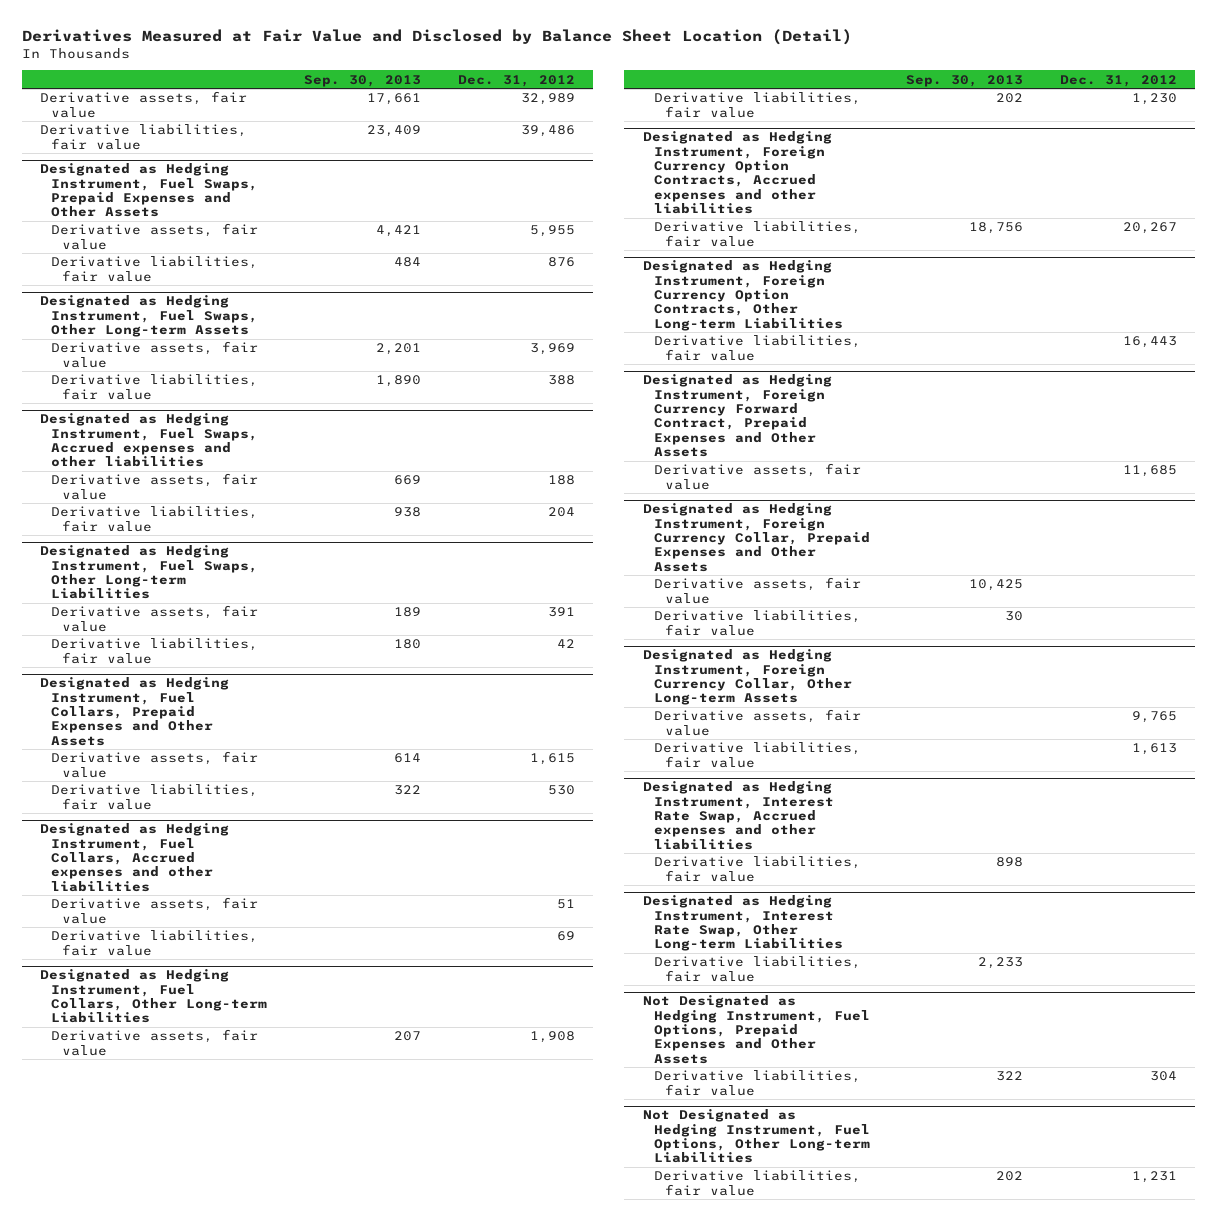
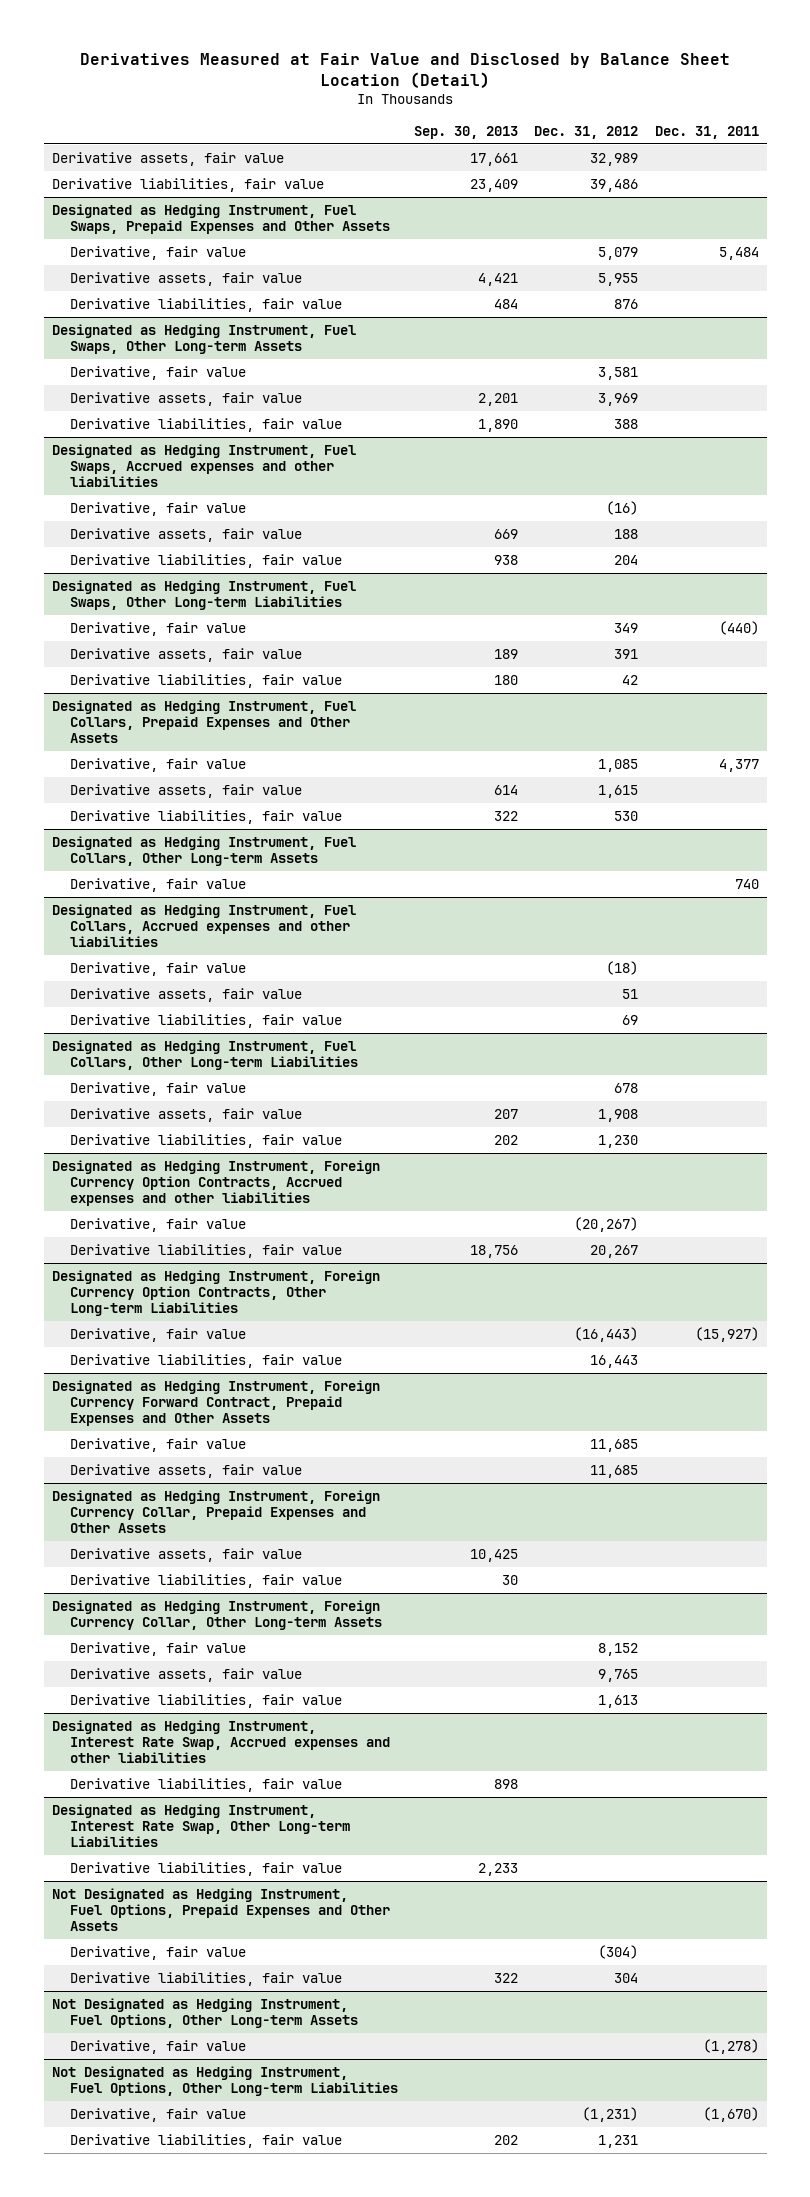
none -> [654,125,759,139] Dec. 31, 2011
none -> [70,246,247,261] Derivative, fair value
none -> [70,366,247,381] Derivative, fair value
none -> [70,502,247,517] Derivative, fair value
none -> [70,622,247,637] Derivative, fair value
none -> [70,758,247,773] Derivative, fair value
none -> [51,836,356,866] Designated as Hedging Instrument, Fuel Collars, Other Long-term Assets
none -> [70,878,247,893] Derivative, fair value
none -> [70,962,247,977] Derivative, fair value
none -> [70,1082,247,1097] Derivative, fair value
none -> [70,1218,247,1233] Derivative, fair value
none -> [70,1328,247,1343] Derivative, fair value
none -> [70,1438,247,1453] Derivative, fair value
none -> [70,1642,247,1657] Derivative, fair value
none -> [70,1946,247,1961] Derivative, fair value
none -> [51,1998,359,2028] Not Designated as Hedging Instrument, Fuel Options, Other Long-term Assets
none -> [70,2040,247,2055] Derivative, fair value
none -> [70,2108,247,2123] Derivative, fair value

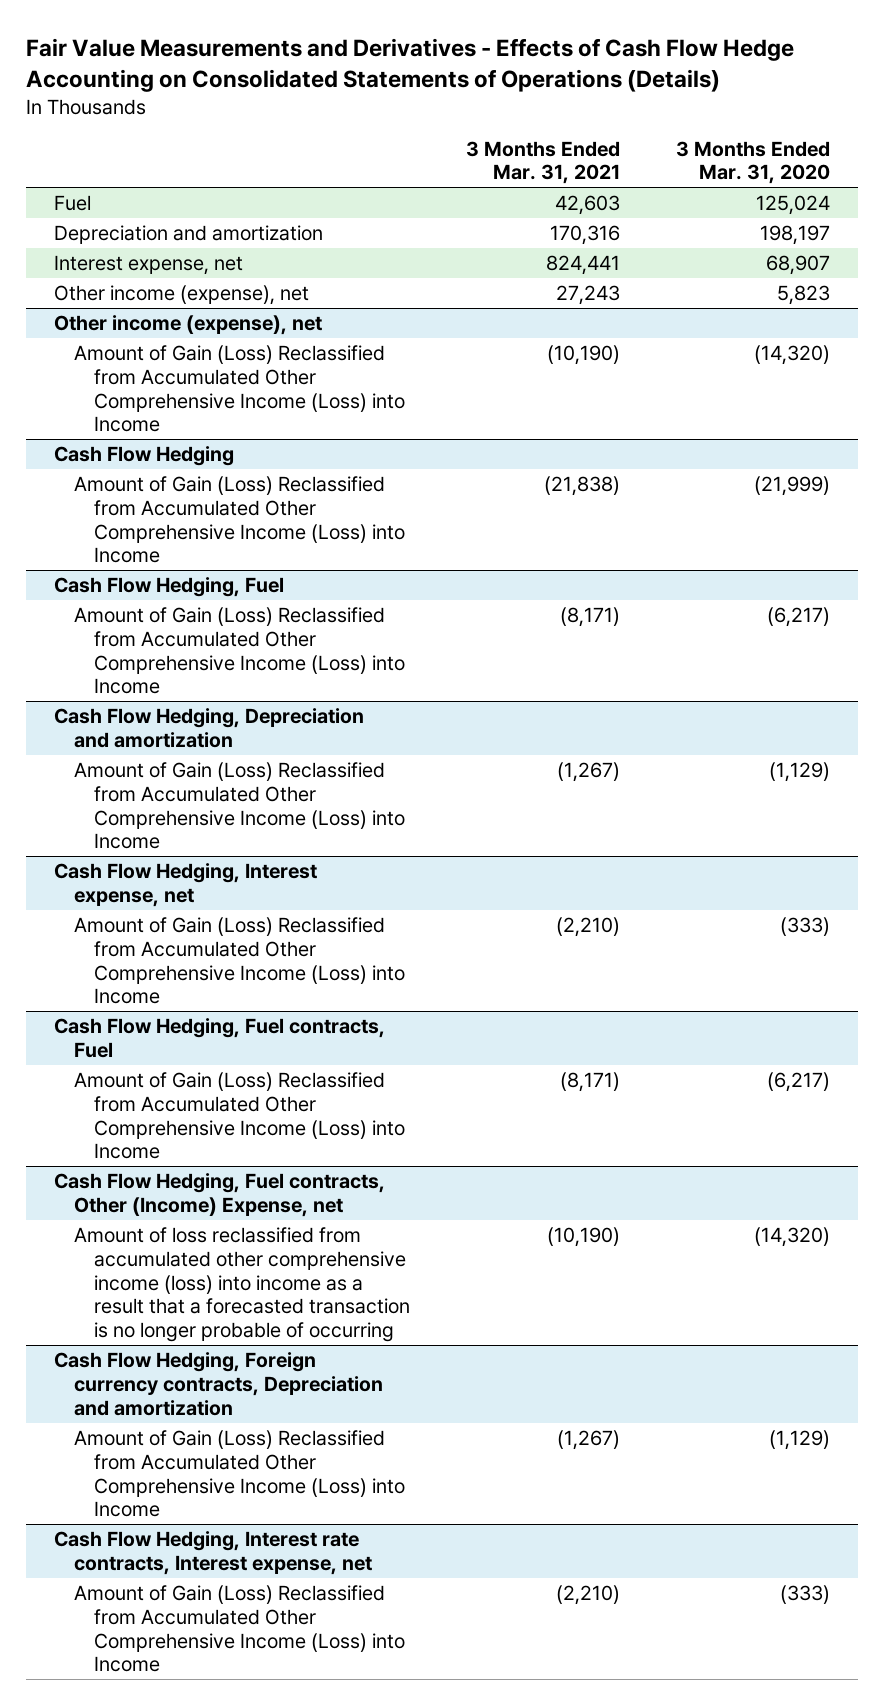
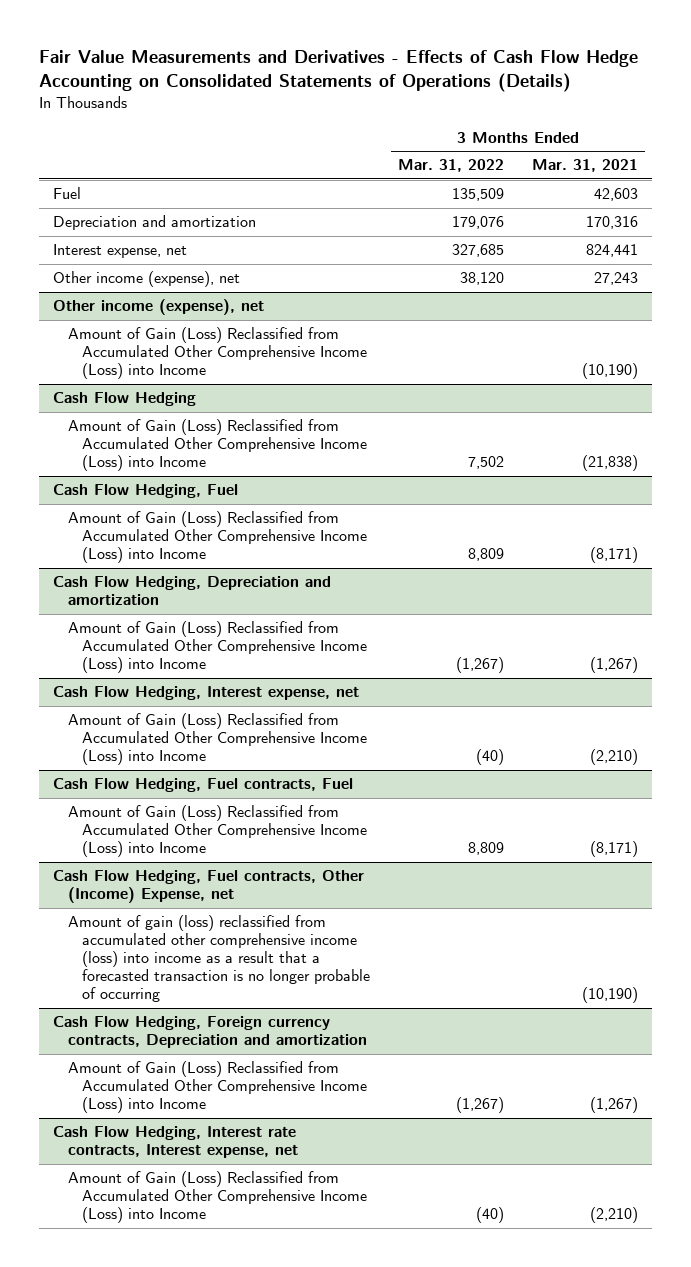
[676,140,831,185] 3 Months Ended Mar. 31, 2020 -> none
none -> [397,159,504,173] Mar. 31, 2022
[73,1227,410,1343] Amount of loss reclassified from accumulated other comprehensive income (loss) into income as a result that a forecasted transaction is no longer probable of occurring -> [67,915,370,1003] Amount of gain (loss) reclassified from accumulated other comprehensive income (loss) into income as a result that a forecasted transaction is no longer probable of occurring

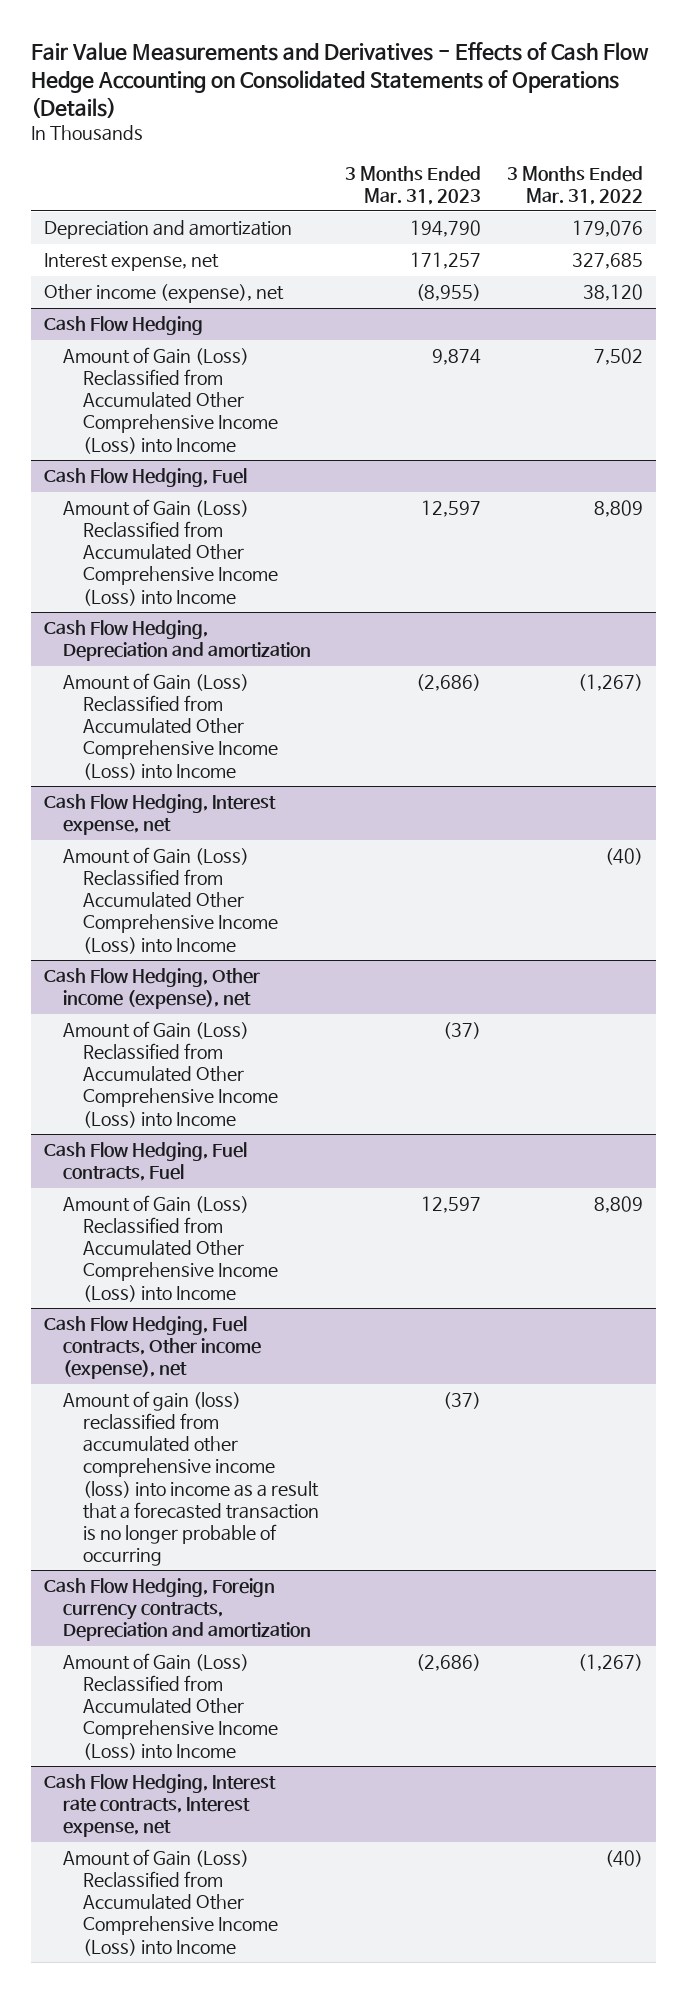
[532,159,639,173] Mar. 31, 2021 -> none
none -> [344,165,481,205] 3 Months Ended Mar. 31, 2023
[53,187,82,200] Fuel -> none
[53,299,265,316] Other income (expense), net -> none
[67,327,367,380] Amount of Gain (Loss) Reclassified from Accumulated Other Comprehensive Income (Loss) into Income -> none
none -> [43,968,260,1010] Cash Flow Hedging, Other income (expense), net
none -> [63,1021,278,1128] Amount of Gain (Loss) Reclassified from Accumulated Other Comprehensive Income (Loss) into Income
[53,870,365,904] Cash Flow Hedging, Fuel contracts, Other (Income) Expense, net -> [43,1316,262,1380] Cash Flow Hedging, Fuel contracts, Other income (expense), net

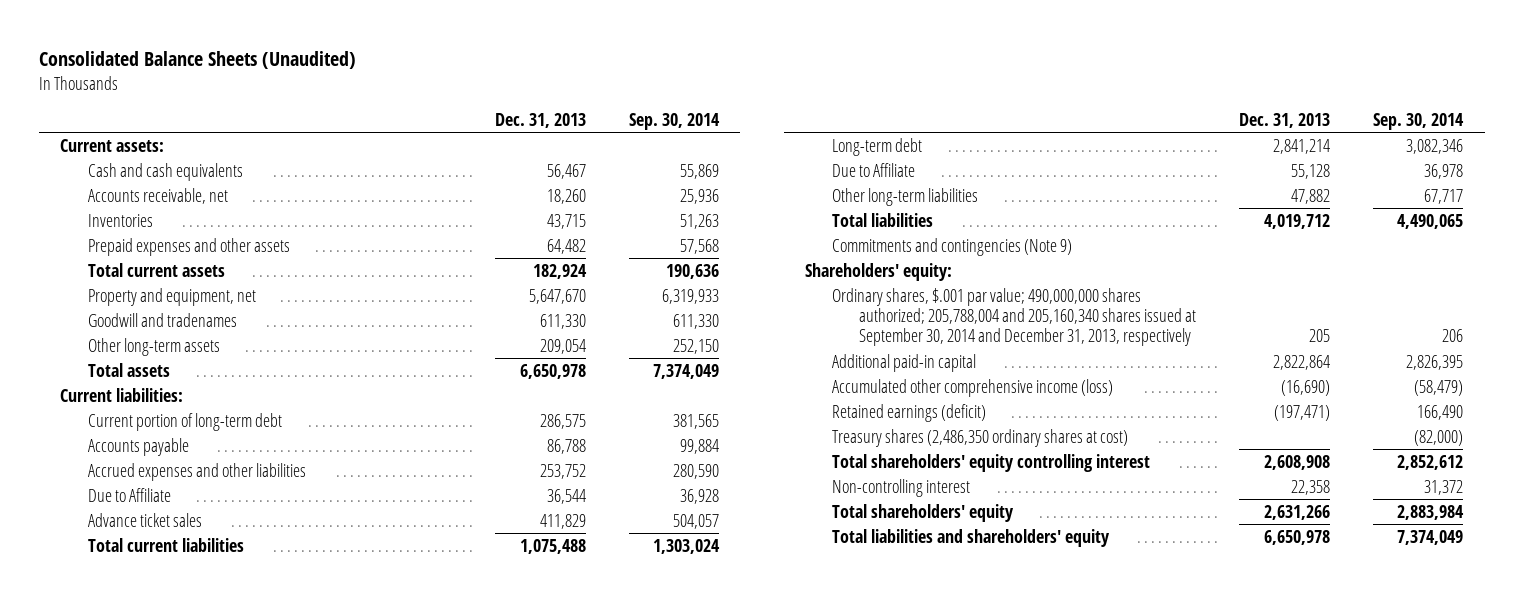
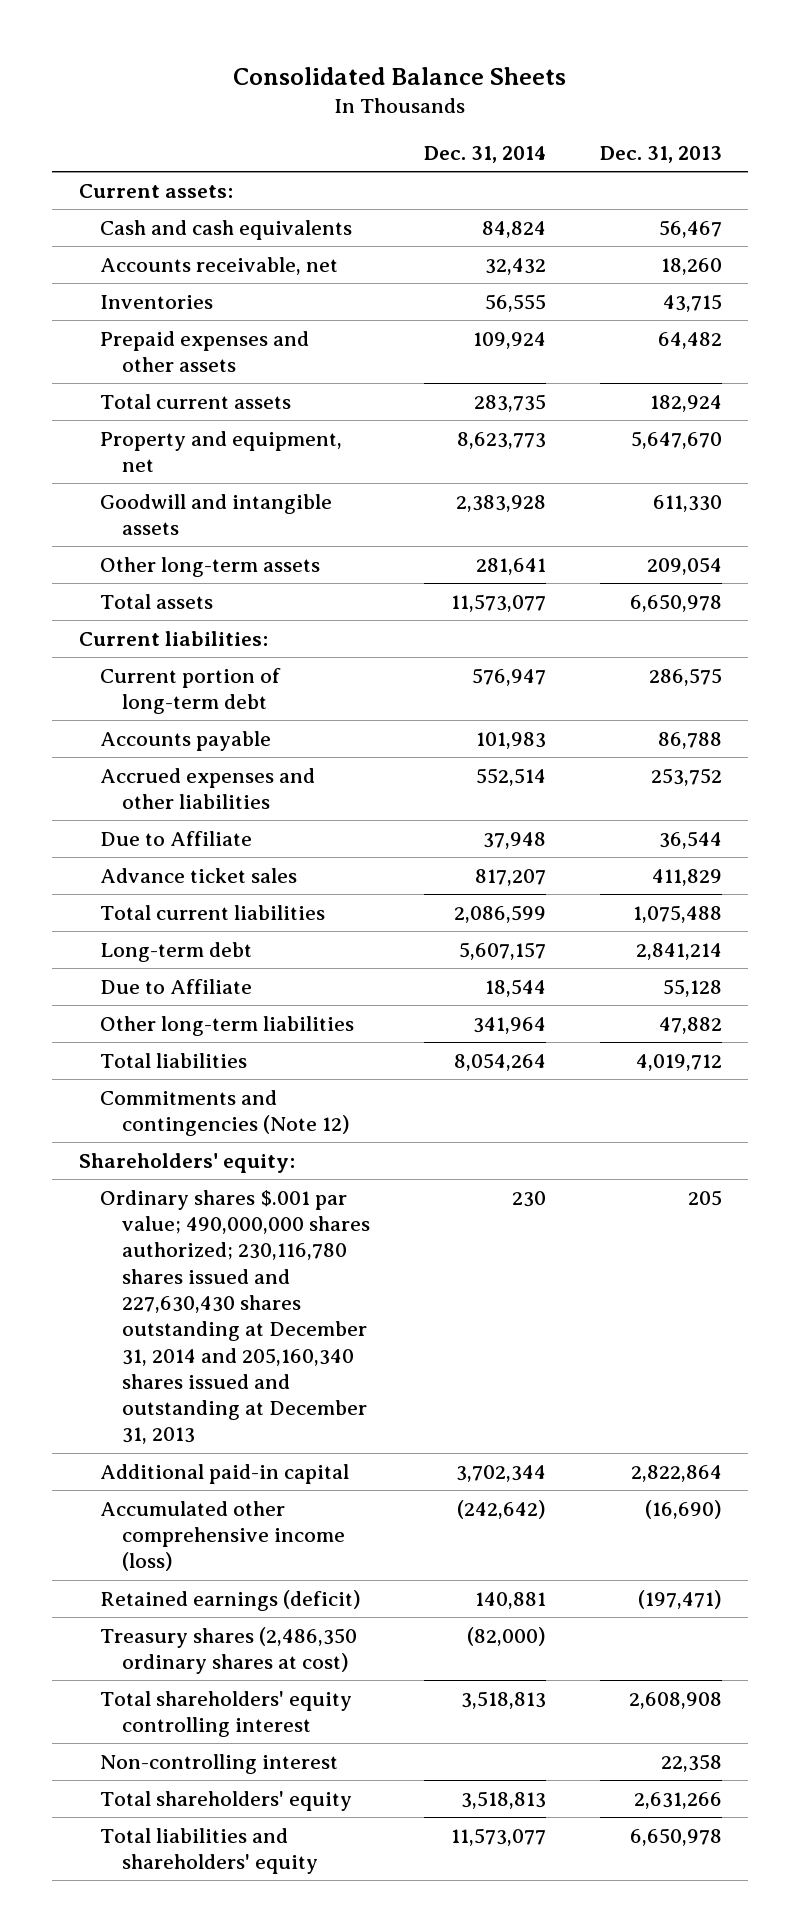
[38,51,356,70] Consolidated Balance Sheets (Unaudited) -> [233,66,567,85] Consolidated Balance Sheets
[628,112,720,130] Sep. 30, 2014 -> none
none -> [423,146,546,164] Dec. 31, 2014
[87,312,237,327] Goodwill and tradenames -> [100,493,333,536] Goodwill and intangible assets
[832,237,1073,256] Commitments and contingencies (Note 9) -> [100,1089,350,1137] Commitments and contingencies (Note 12)
[832,287,1197,347] Ordinary shares, $.001 par value; 490,000,000 shares authorized; 205,788,004 and 205,160,340 shares issued at September 30, 2014 and December 31, 2013, respectively -> [100,1189,370,1445] Ordinary shares $.001 par value; 490,000,000 shares authorized; 230,116,780 shares issued and 227,630,430 shares outstanding at December 31, 2014 and 205,160,340 shares issued and outstanding at December 31, 2013

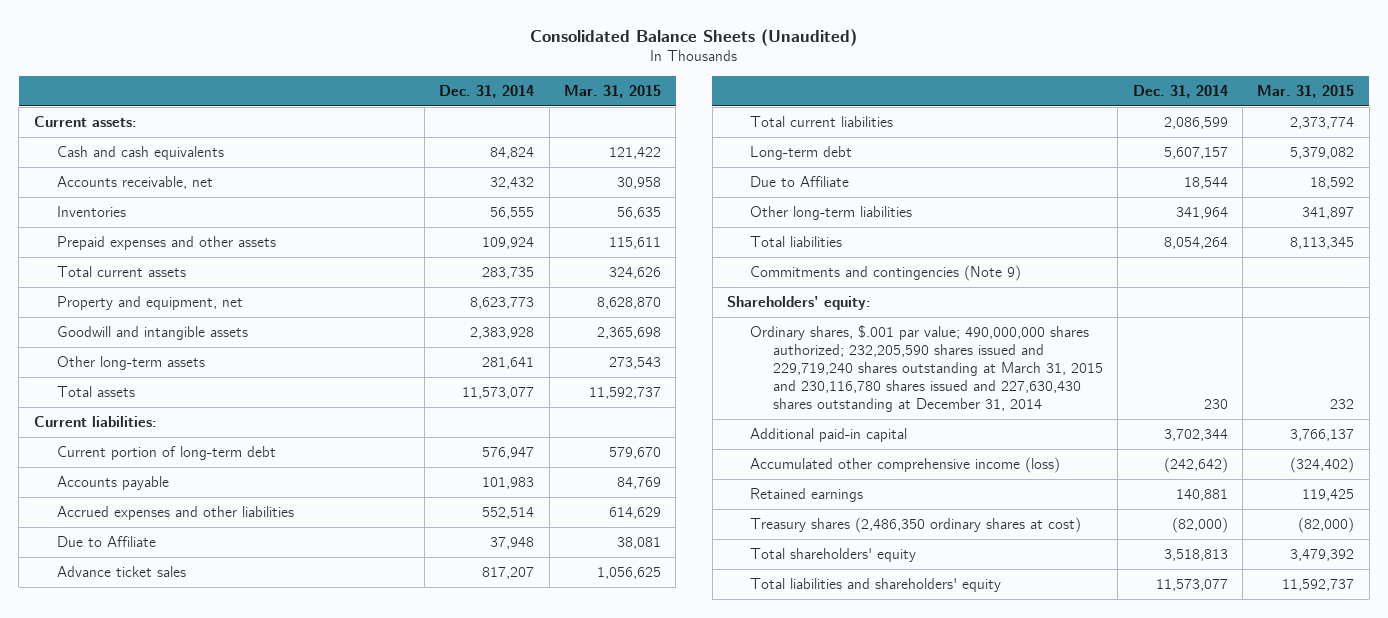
[233,66,567,85] Consolidated Balance Sheets -> [530,28,858,46] Consolidated Balance Sheets (Unaudited)
[599,146,722,164] Dec. 31, 2013 -> none
none -> [563,84,661,98] Mar. 31, 2015
[100,1089,350,1137] Commitments and contingencies (Note 12) -> [750,264,1022,281] Commitments and contingencies (Note 9)
[100,1189,370,1445] Ordinary shares $.001 par value; 490,000,000 shares authorized; 230,116,780 shares issued and 227,630,430 shares outstanding at December 31, 2014 and 205,160,340 shares issued and outstanding at December 31, 2013 -> [750,324,1103,413] Ordinary shares, $.001 par value; 490,000,000 shares authorized; 232,205,590 shares issued and 229,719,240 shares outstanding at March 31, 2015 and 230,116,780 shares issued and 227,630,430 shares outstanding at December 31, 2014
[100,1589,362,1611] Retained earnings (deficit) -> [750,487,864,502] Retained earnings
[100,1690,353,1738] Total shareholders' equity controlling interest -> none
[100,1753,339,1774] Non-controlling interest -> none

